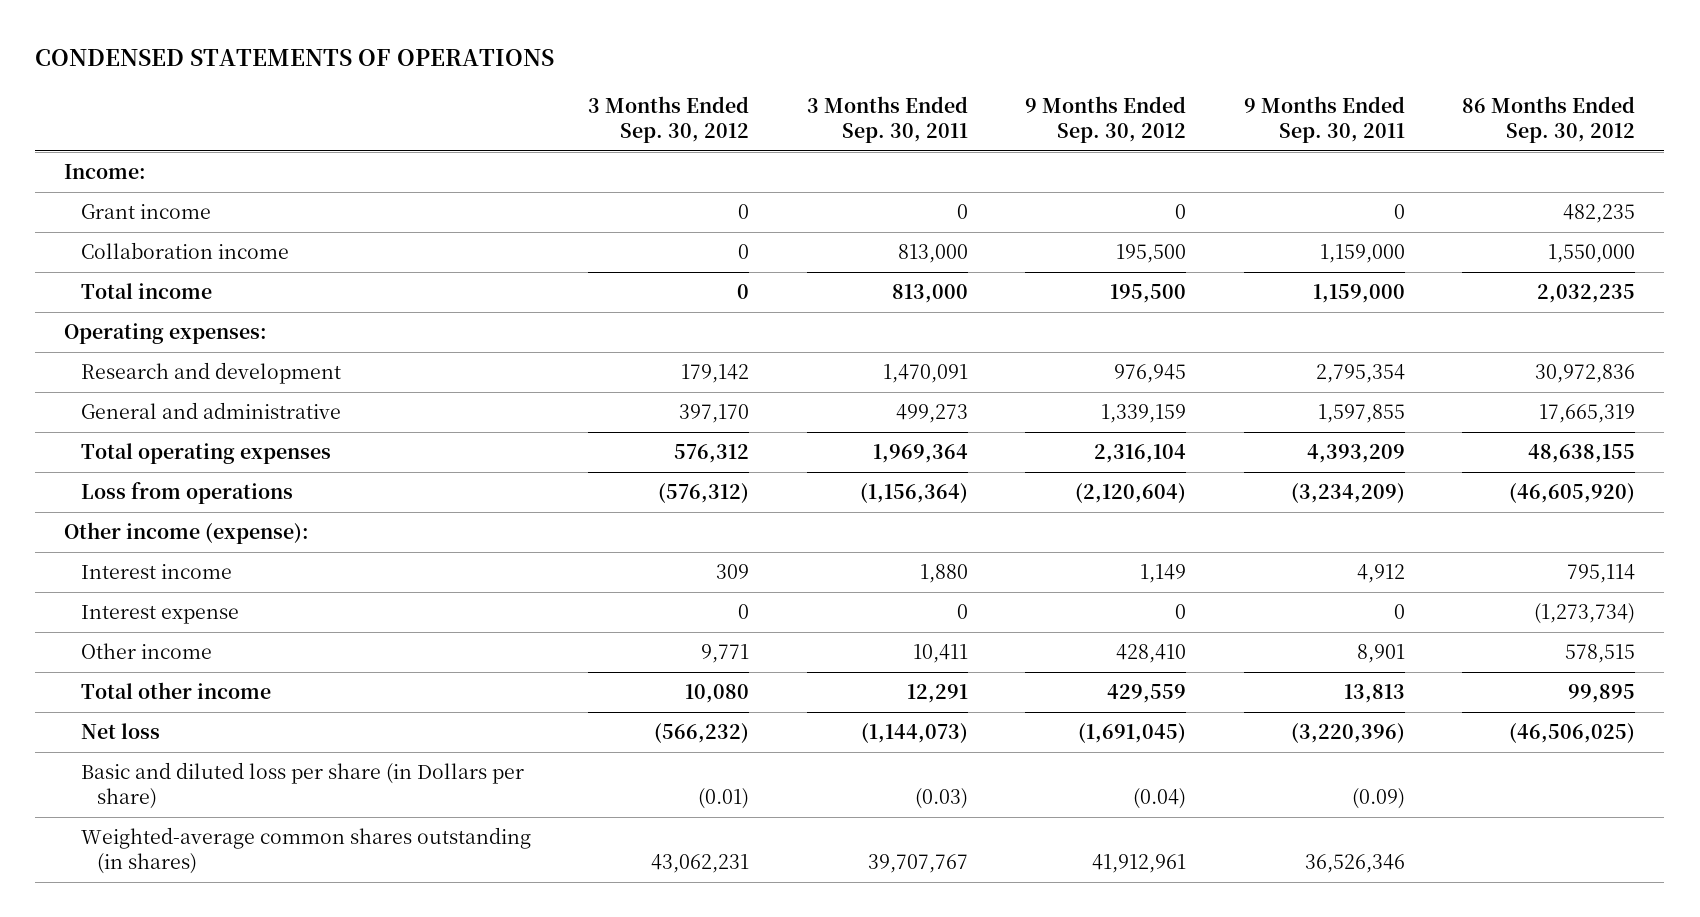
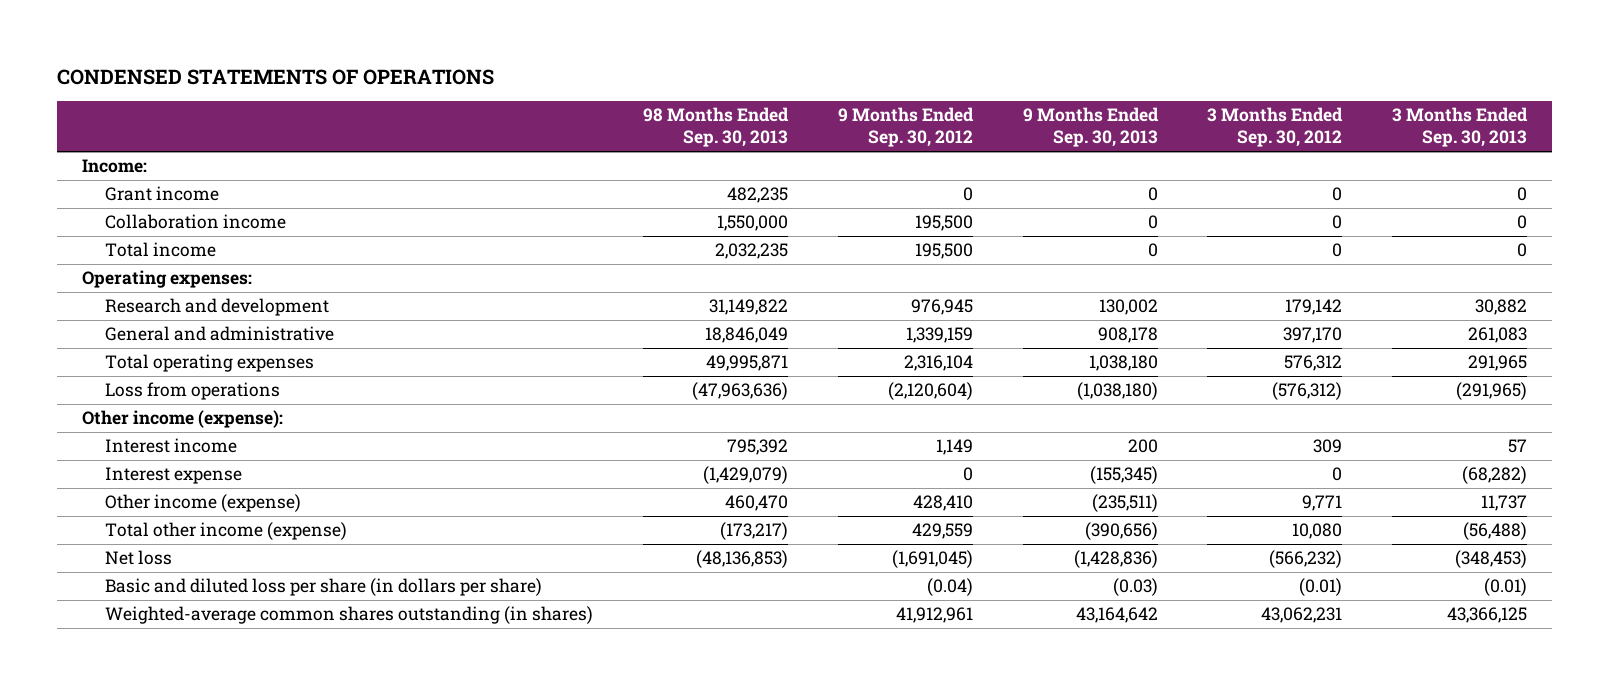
[806,95,968,143] 3 Months Ended Sep. 30, 2011 -> none
[1243,95,1405,143] 9 Months Ended Sep. 30, 2011 -> none
[1462,95,1636,143] 86 Months Ended Sep. 30, 2012 -> none
none -> [642,107,789,148] 98 Months Ended Sep. 30, 2013
none -> [1022,107,1159,148] 9 Months Ended Sep. 30, 2013
none -> [1392,107,1529,148] 3 Months Ended Sep. 30, 2013
[80,643,212,660] Other income -> [105,494,302,513] Other income (expense)
[80,682,271,700] Total other income -> [105,522,348,541] Total other income (expense)
[80,762,524,810] Basic and diluted loss per share (in Dollars per share) -> [105,578,543,597] Basic and diluted loss per share (in dollars per share)

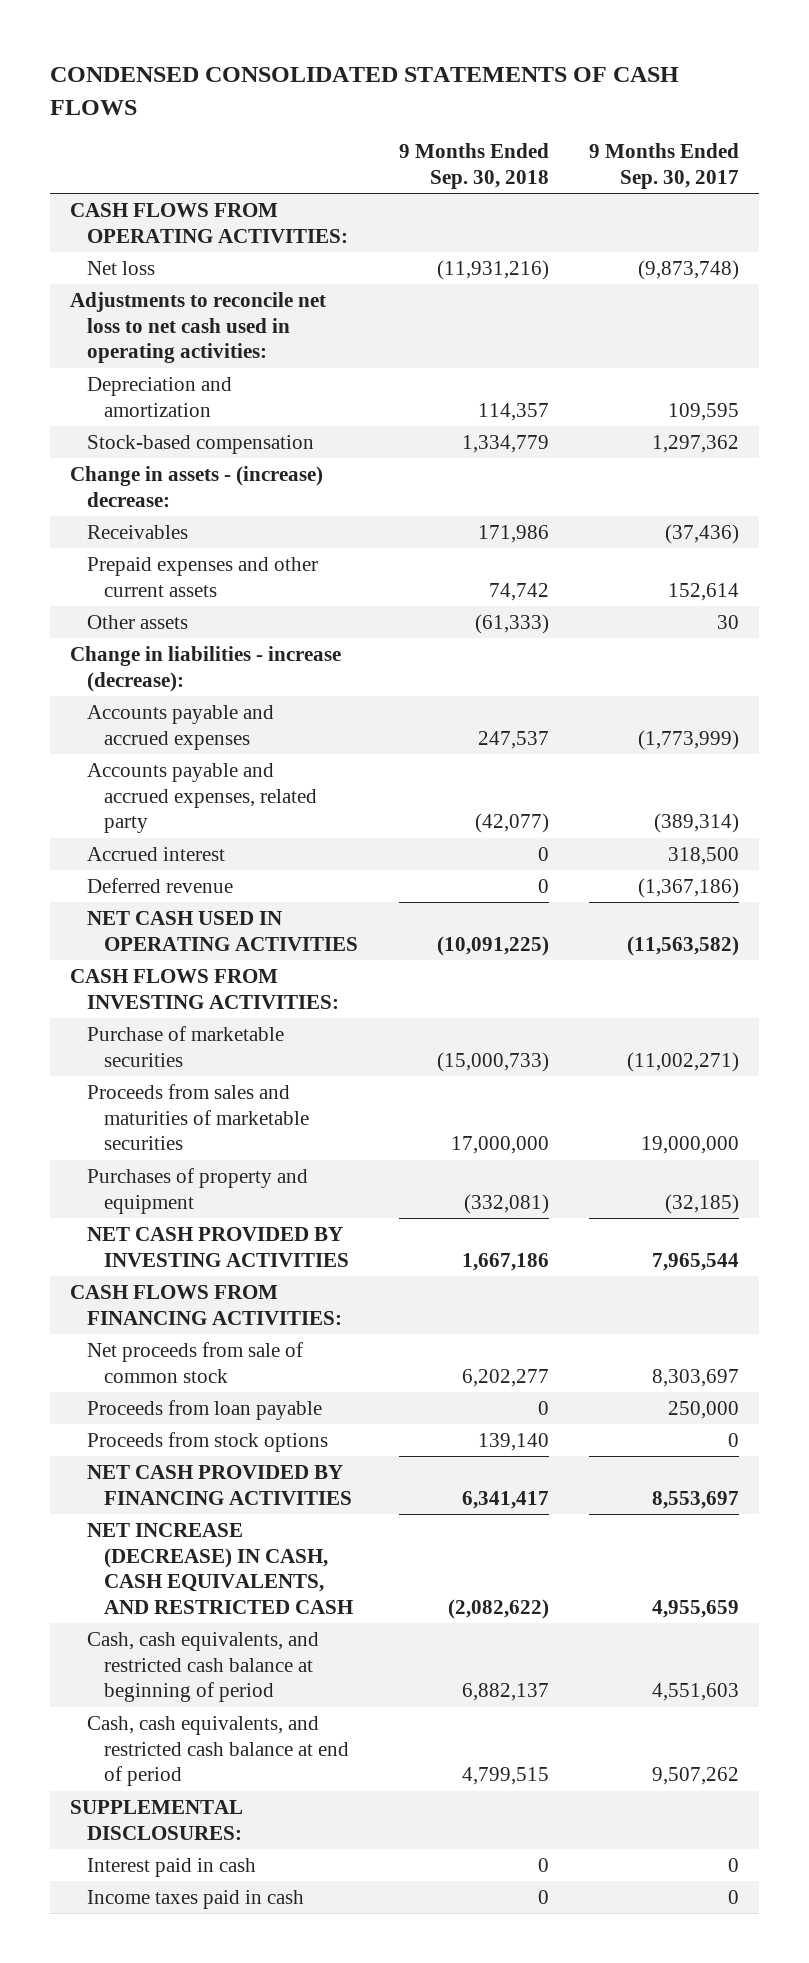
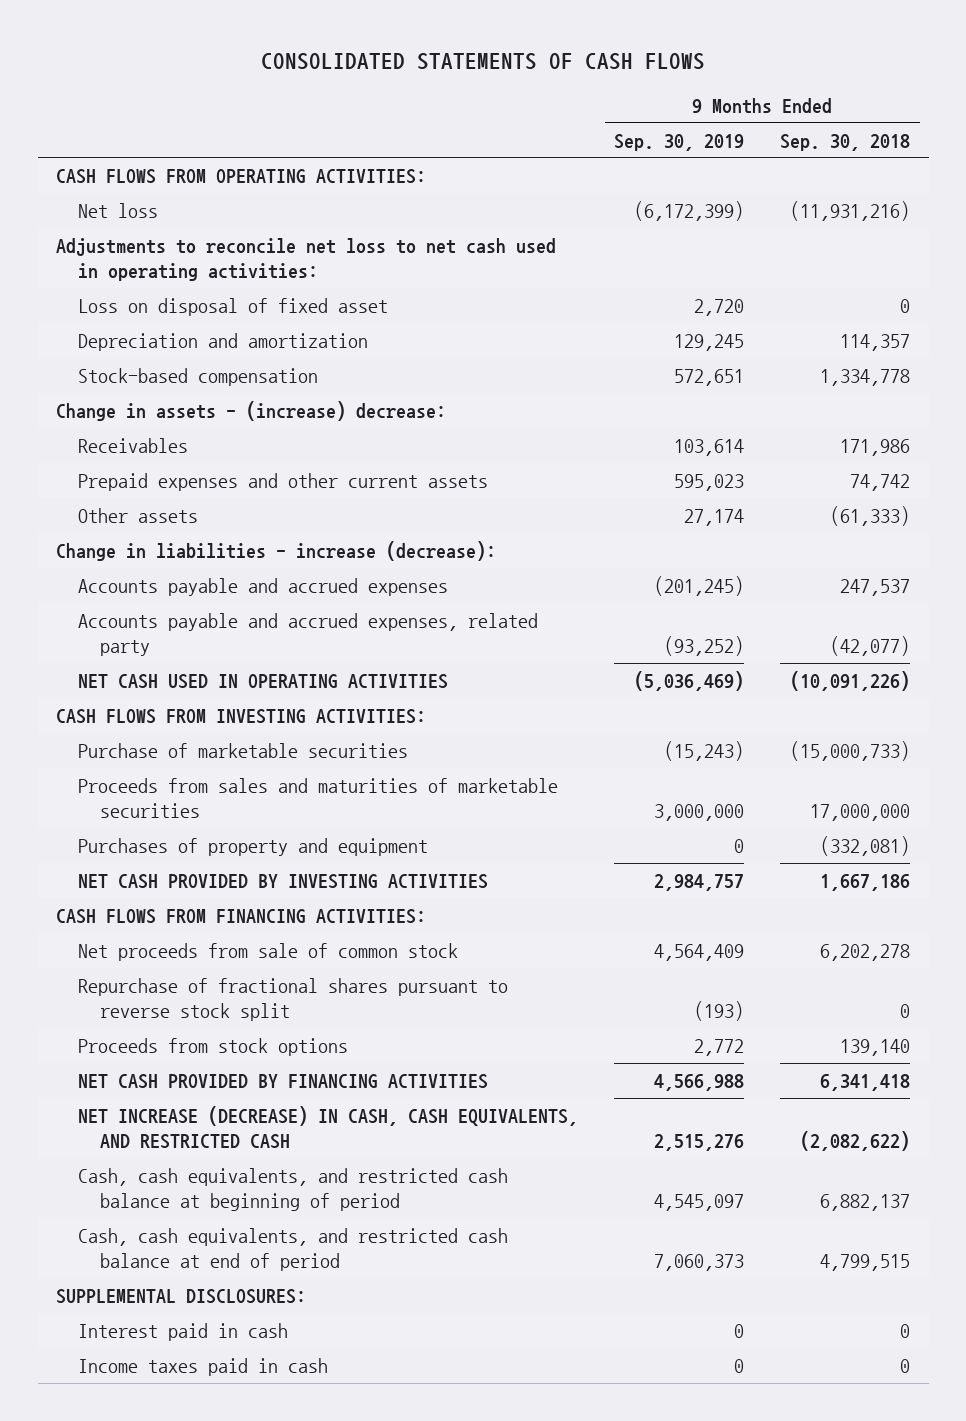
[49,67,679,115] CONDENSED CONSOLIDATED STATEMENTS OF CASH FLOWS -> [261,53,706,71] CONSOLIDATED STATEMENTS OF CASH FLOWS
[588,143,739,190] 9 Months Ended Sep. 30, 2017 -> none
none -> [614,133,745,151] Sep. 30, 2019
none -> [77,297,388,316] Loss on disposal of fixed asset
[461,434,549,453] 1,334,779 -> [820,368,911,386] 1,334,778
[87,846,226,861] Accrued interest -> none
[87,877,234,893] Deferred revenue -> none
[436,935,549,956] (10,091,225) -> [790,670,911,691] (10,091,226)
[87,1399,323,1420] Proceeds from loan payable -> none
[461,1368,549,1387] 6,202,277 -> [820,943,911,961] 6,202,278
none -> [77,977,508,1021] Repurchase of fractional shares pursuant to reverse stock split
[461,1490,549,1509] 6,341,417 -> [820,1073,911,1091] 6,341,418

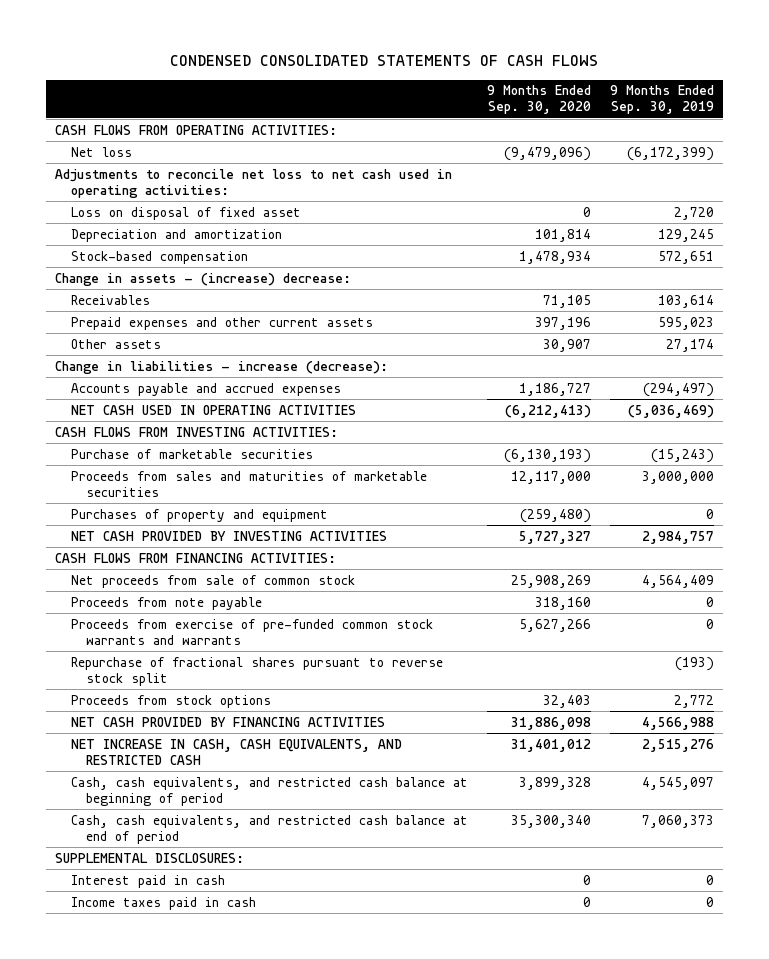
[261,53,706,71] CONSOLIDATED STATEMENTS OF CASH FLOWS -> [170,55,599,67] CONDENSED CONSOLIDATED STATEMENTS OF CASH FLOWS
[780,133,911,151] Sep. 30, 2018 -> none
none -> [486,85,591,115] 9 Months Ended Sep. 30, 2020
[77,612,538,656] Accounts payable and accrued expenses, related party -> none
[654,575,745,596] (201,245) -> [642,382,714,397] (294,497)
none -> [70,596,262,610] Proceeds from note payable
none -> [70,618,433,645] Proceeds from exercise of pre-funded common stock warrants and warrants
[77,1105,578,1149] NET INCREASE (DECREASE) IN CASH, CASH EQUIVALENTS, AND RESTRICTED CASH -> [70,738,402,765] NET INCREASE IN CASH, CASH EQUIVALENTS, AND RESTRICTED CASH

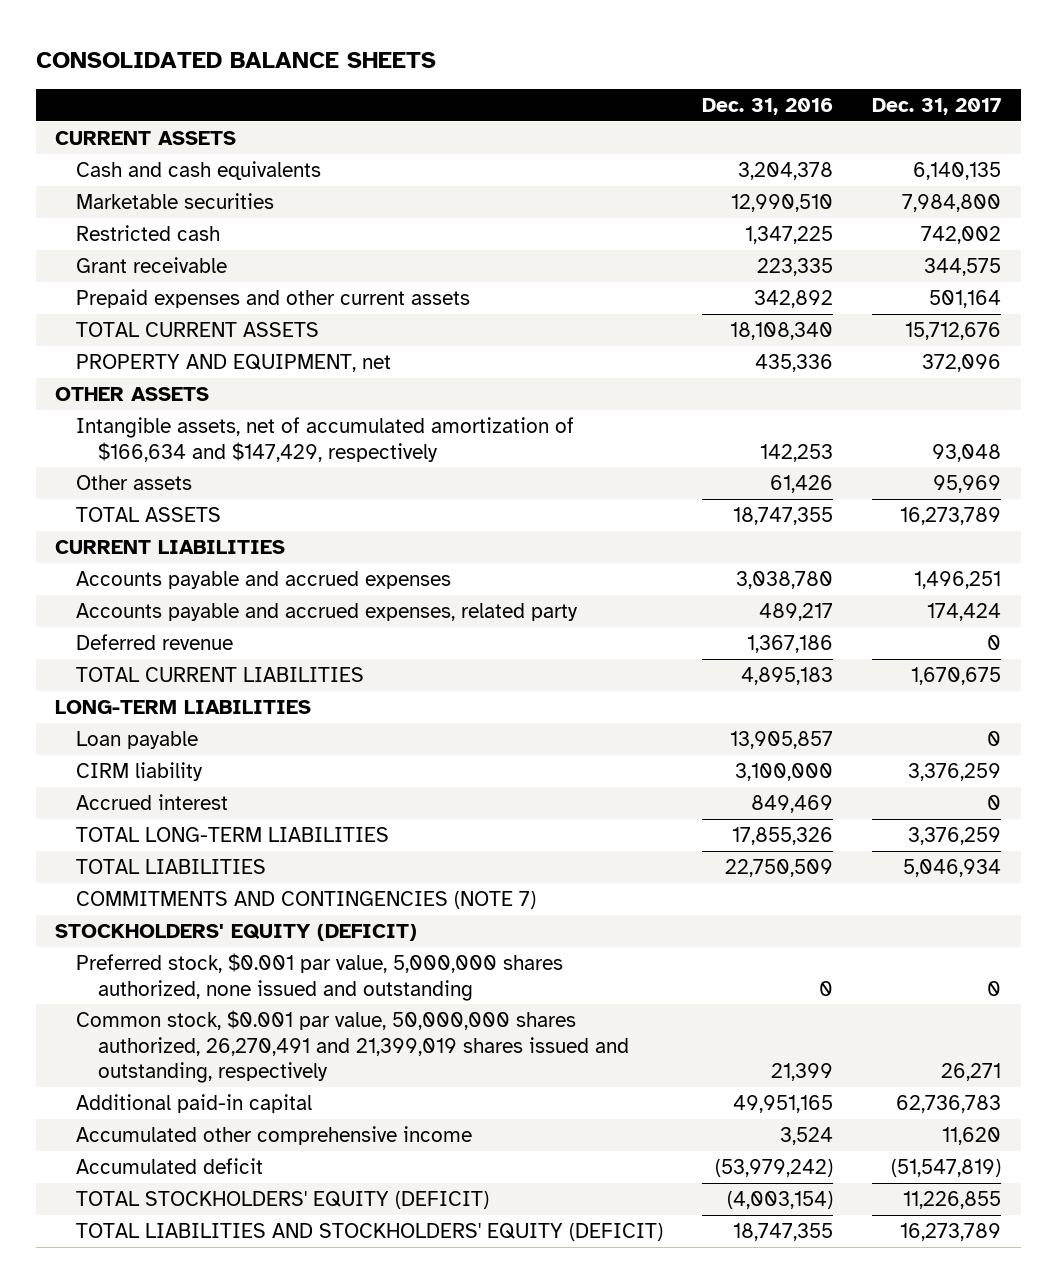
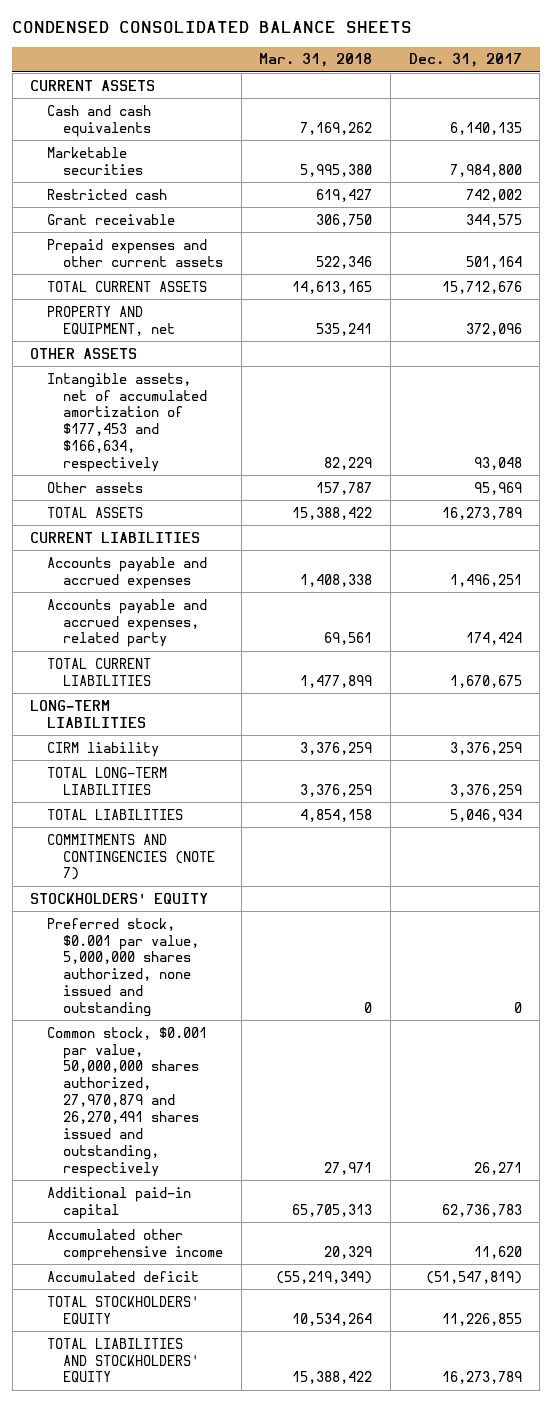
[35,52,436,69] CONSOLIDATED BALANCE SHEETS -> [12,21,413,34] CONDENSED CONSOLIDATED BALANCE SHEETS
[702,98,834,116] Dec. 31, 2016 -> none
none -> [259,53,373,68] Mar. 31, 2018
[76,416,575,462] Intangible assets, net of accumulated amortization of $166,634 and $147,429, respectively -> [46,372,208,473] Intangible assets, net of accumulated amortization of $177,453 and $166,634, respectively
[76,633,234,650] Deferred revenue -> none
[76,730,199,749] Loan payable -> none
[76,793,229,810] Accrued interest -> none
[55,923,418,941] STOCKHOLDERS' EQUITY (DEFICIT) -> [30,892,209,904] STOCKHOLDERS' EQUITY
[76,1009,629,1084] Common stock, $0.001 par value, 50,000,000 shares authorized, 26,270,491 and 21,399,019 shares issued and outstanding, respectively -> [46,1026,207,1177] Common stock, $0.001 par value, 50,000,000 shares authorized, 27,970,879 and 26,270,491 shares issued and outstanding, respectively
[76,1190,490,1209] TOTAL STOCKHOLDERS' EQUITY (DEFICIT) -> [46,1295,199,1324] TOTAL STOCKHOLDERS' EQUITY
[76,1222,664,1241] TOTAL LIABILITIES AND STOCKHOLDERS' EQUITY (DEFICIT) -> [46,1337,200,1383] TOTAL LIABILITIES AND STOCKHOLDERS' EQUITY

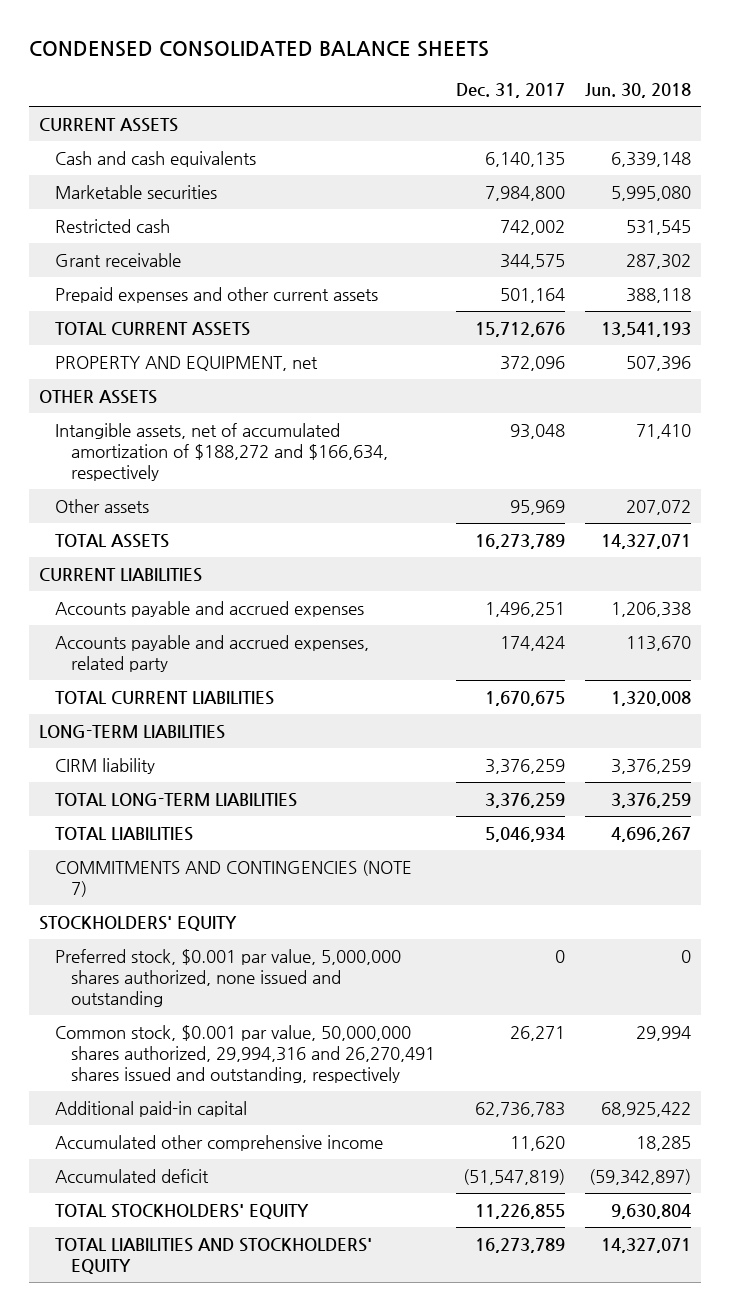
[259,53,373,68] Mar. 31, 2018 -> none
none -> [584,83,691,99] Jun. 30, 2018
[46,372,208,473] Intangible assets, net of accumulated amortization of $177,453 and $166,634, respectively -> [55,423,389,481] Intangible assets, net of accumulated amortization of $188,272 and $166,634, respectively
[46,1026,207,1177] Common stock, $0.001 par value, 50,000,000 shares authorized, 27,970,879 and 26,270,491 shares issued and outstanding, respectively -> [55,1025,436,1083] Common stock, $0.001 par value, 50,000,000 shares authorized, 29,994,316 and 26,270,491 shares issued and outstanding, respectively

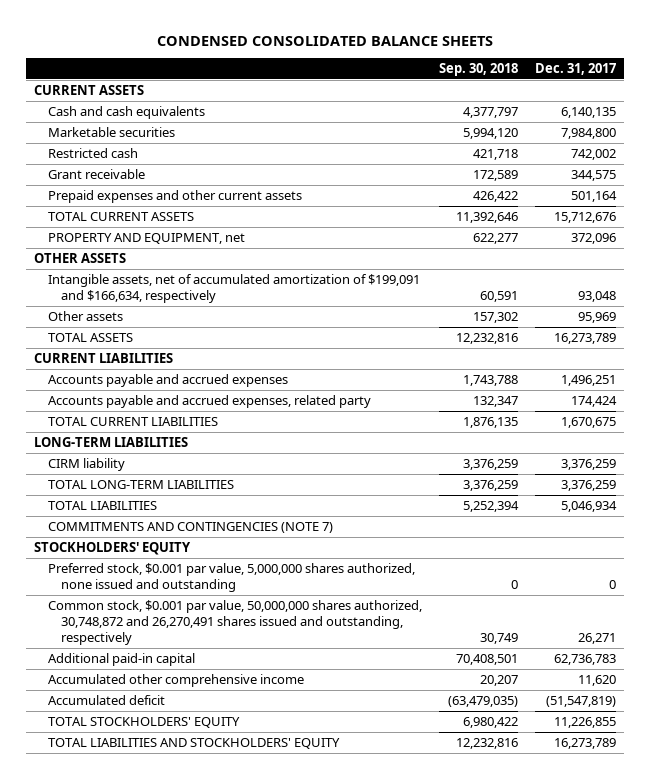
[584,83,691,99] Jun. 30, 2018 -> none
none -> [438,63,518,77] Sep. 30, 2018
[55,423,389,481] Intangible assets, net of accumulated amortization of $188,272 and $166,634, respectively -> [47,273,420,304] Intangible assets, net of accumulated amortization of $199,091 and $166,634, respectively
[55,1025,436,1083] Common stock, $0.001 par value, 50,000,000 shares authorized, 29,994,316 and 26,270,491 shares issued and outstanding, respectively -> [47,599,422,646] Common stock, $0.001 par value, 50,000,000 shares authorized, 30,748,872 and 26,270,491 shares issued and outstanding, respectively

